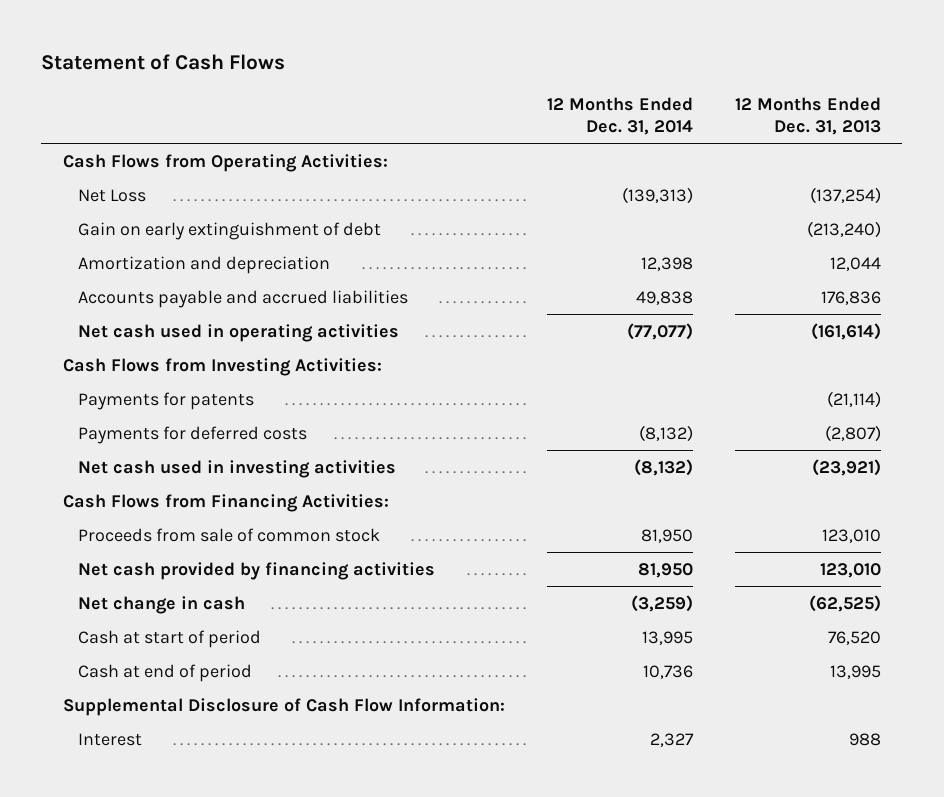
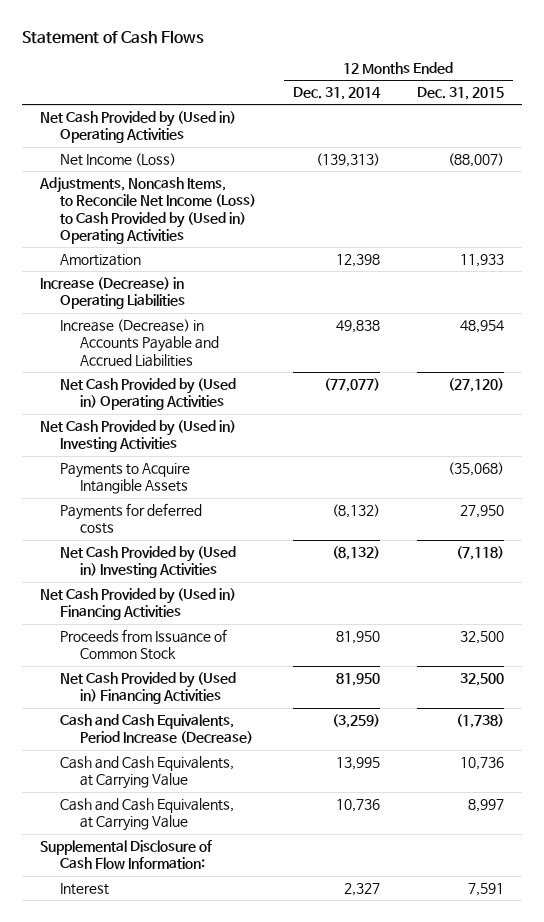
[735,97,882,135] 12 Months Ended Dec. 31, 2013 -> none
none -> [416,87,504,101] Dec. 31, 2015
[78,221,382,240] Gain on early extinguishment of debt -> none
[62,153,388,172] Cash Flows from Operating Activities: -> [40,110,237,144] Net Cash Provided by (Used in) Operating Activities
[78,188,147,202] Net Loss -> [60,152,177,166] Net Income (Loss)
none -> [39,176,257,245] Adjustments, Noncash Items, to Reconcile Net Income (Loss) to Cash Provided by (Used in) Operating Activities
[78,255,331,274] Amortization and depreciation -> [60,253,142,266] Amortization
none -> [40,276,186,310] Increase (Decrease) in Operating Liabilities
[78,289,409,308] Accounts payable and accrued liabilities -> [60,318,220,367] Increase (Decrease) in Accounts Payable and Accrued Liabilities
[78,323,400,342] Net cash used in operating activities -> [60,377,237,411] Net Cash Provided by (Used in) Operating Activities
[62,357,382,376] Cash Flows from Investing Activities: -> [40,419,237,453] Net Cash Provided by (Used in) Investing Activities
[78,391,255,410] Payments for patents -> [60,462,191,495] Payments to Acquire Intangible Assets
[78,459,397,478] Net cash used in investing activities -> [60,545,237,579] Net Cash Provided by (Used in) Investing Activities
[62,493,389,512] Cash Flows from Financing Activities: -> [40,587,237,621] Net Cash Provided by (Used in) Financing Activities
[78,527,381,542] Proceeds from sale of common stock -> [60,628,228,661] Proceeds from Issuance of Common Stock
[78,561,436,580] Net cash provided by financing activities -> [60,671,237,705] Net Cash Provided by (Used in) Financing Activities
[78,595,246,614] Net change in cash -> [60,713,254,745] Cash and Cash Equivalents, Period Increase (Decrease)
[78,629,262,648] Cash at start of period -> [60,755,235,790] Cash and Cash Equivalents, at Carrying Value
[78,663,253,682] Cash at end of period -> [60,797,235,832] Cash and Cash Equivalents, at Carrying Value

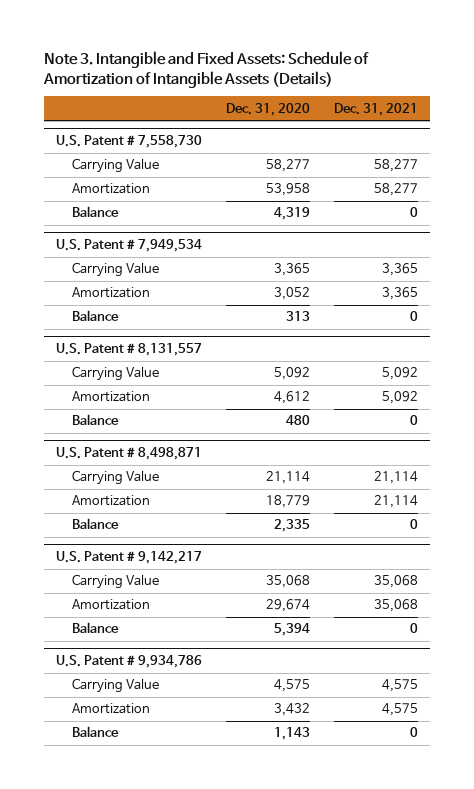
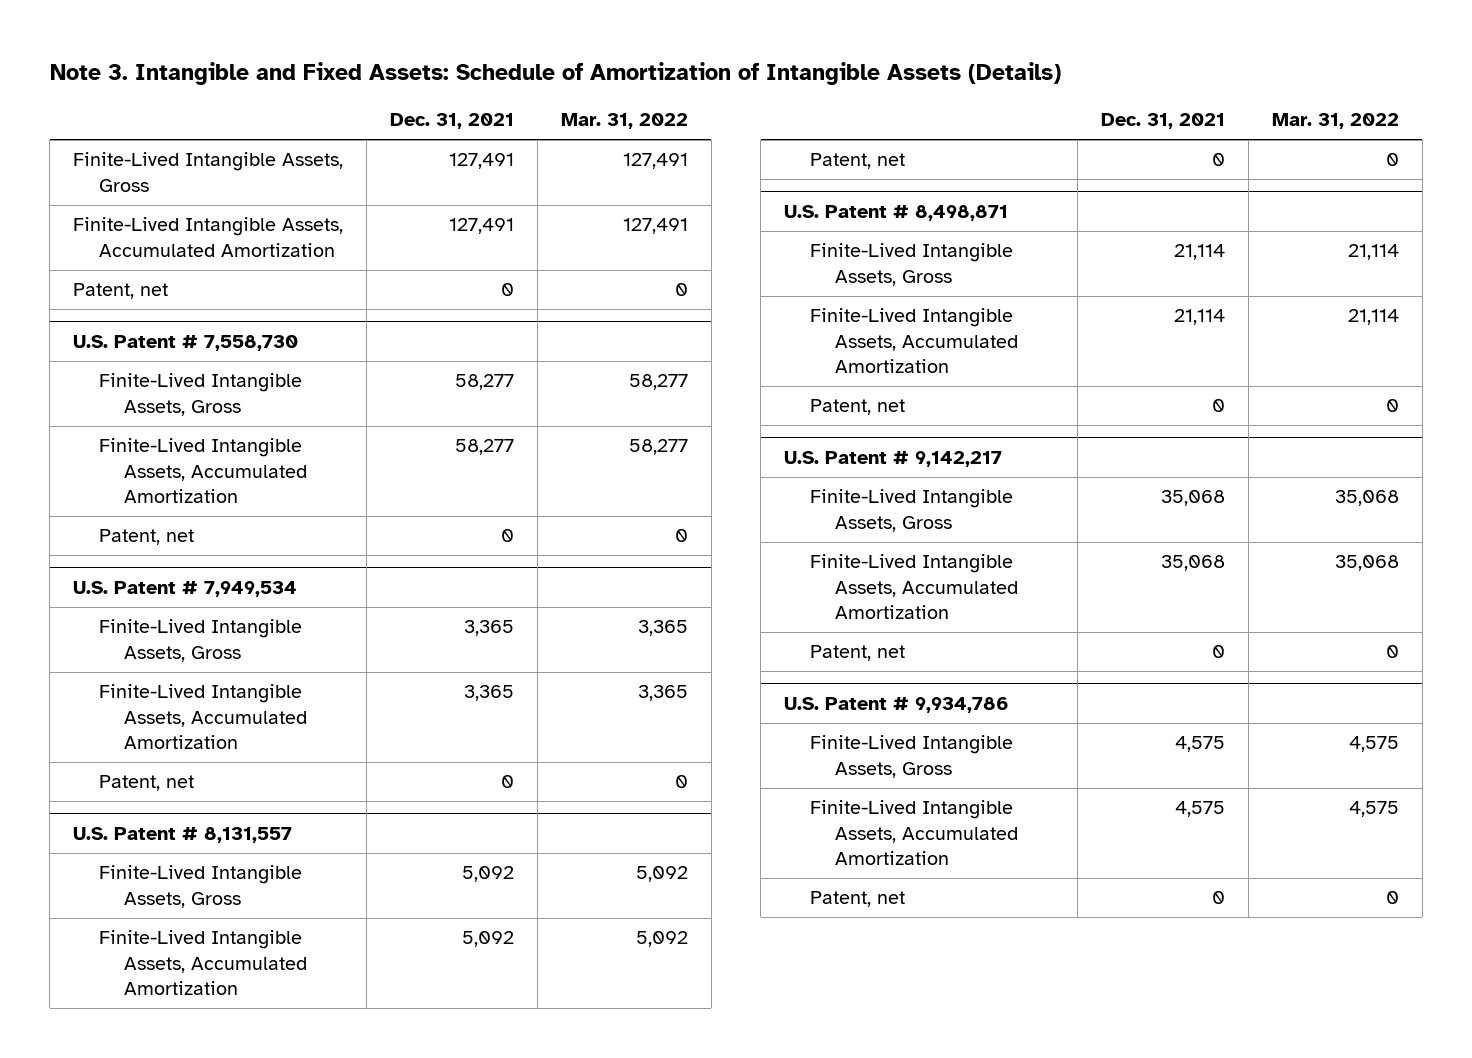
[225,102,310,116] Dec. 31, 2020 -> none
none -> [560,113,688,130] Mar. 31, 2022
none -> [72,152,343,192] Finite-Lived Intangible Assets, Gross
none -> [72,217,343,257] Finite-Lived Intangible Assets, Accumulated Amortization
none -> [72,283,168,300] Patent, net
[71,158,159,174] Carrying Value -> [98,373,302,416] Finite-Lived Intangible Assets, Gross
[71,183,150,195] Amortization -> [98,438,308,504] Finite-Lived Intangible Assets, Accumulated Amortization
[71,206,119,218] Balance -> [98,529,194,546] Patent, net
[71,262,159,278] Carrying Value -> [98,619,302,662] Finite-Lived Intangible Assets, Gross
[71,287,150,299] Amortization -> [98,684,308,750] Finite-Lived Intangible Assets, Accumulated Amortization
[71,310,119,322] Balance -> [98,775,194,792] Patent, net
[71,366,159,382] Carrying Value -> [98,865,302,908] Finite-Lived Intangible Assets, Gross
[71,391,150,403] Amortization -> [98,930,308,996] Finite-Lived Intangible Assets, Accumulated Amortization
[71,414,119,426] Balance -> [809,153,905,170] Patent, net
[71,470,159,486] Carrying Value -> [809,243,1013,286] Finite-Lived Intangible Assets, Gross
[71,495,150,507] Amortization -> [809,308,1019,374] Finite-Lived Intangible Assets, Accumulated Amortization
[71,518,119,530] Balance -> [809,399,905,416] Patent, net
[71,574,159,590] Carrying Value -> [809,489,1013,532] Finite-Lived Intangible Assets, Gross
[71,599,150,611] Amortization -> [809,554,1019,620] Finite-Lived Intangible Assets, Accumulated Amortization
[71,622,119,634] Balance -> [809,645,905,662] Patent, net
[71,678,159,694] Carrying Value -> [809,735,1013,778] Finite-Lived Intangible Assets, Gross
[71,703,150,715] Amortization -> [809,800,1019,866] Finite-Lived Intangible Assets, Accumulated Amortization
[71,726,119,738] Balance -> [809,891,905,908] Patent, net

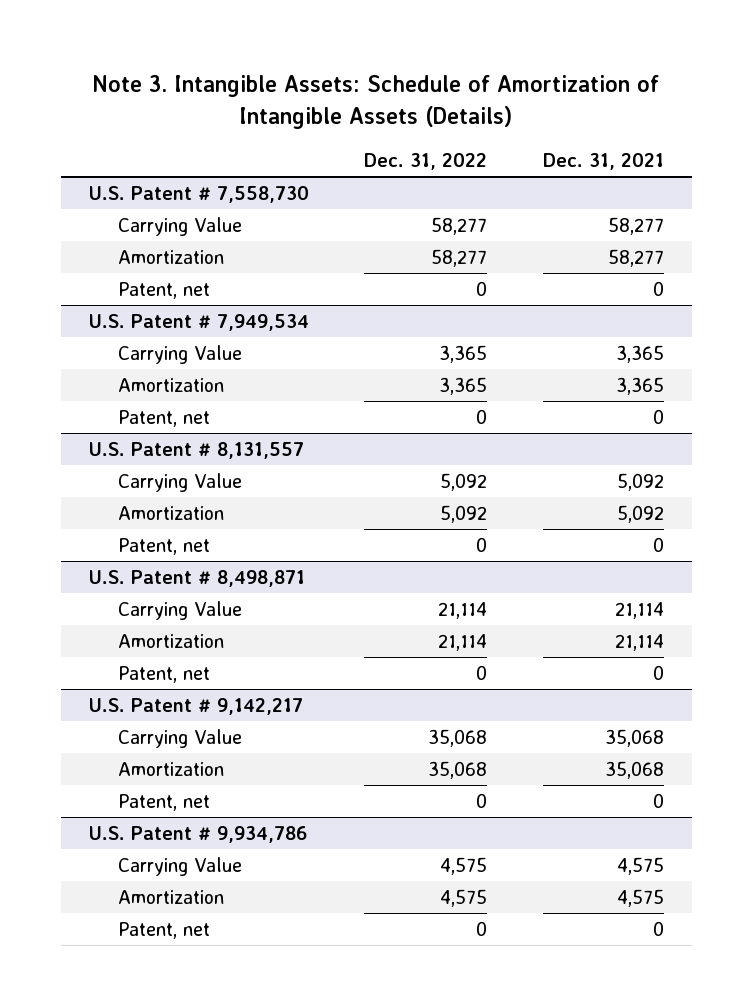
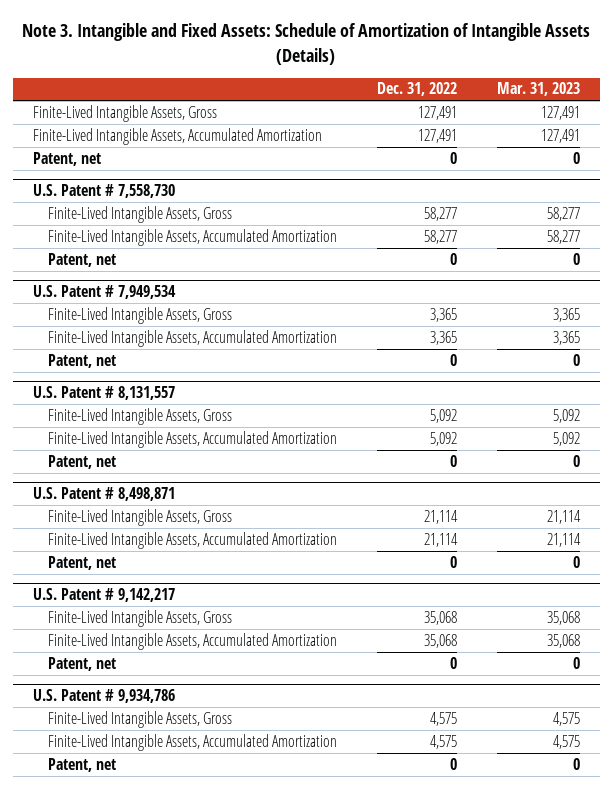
[92,75,660,129] Note 3. Intangible Assets: Schedule of Amortization of Intangible Assets (Details) -> [22,23,591,65] Note 3. Intangible and Fixed Assets: Schedule of Amortization of Intangible Assets (Details)
[542,152,664,170] Dec. 31, 2021 -> none
none -> [496,82,580,97] Mar. 31, 2023
none -> [32,104,217,122] Finite-Lived Intangible Assets, Gross
none -> [32,127,322,145] Finite-Lived Intangible Assets, Accumulated Amortization
none -> [32,151,101,166] Patent, net
[118,216,243,236] Carrying Value -> [48,205,233,223] Finite-Lived Intangible Assets, Gross
[118,249,225,264] Amortization -> [48,228,338,246] Finite-Lived Intangible Assets, Accumulated Amortization
[118,344,243,364] Carrying Value -> [48,306,233,324] Finite-Lived Intangible Assets, Gross
[118,377,225,392] Amortization -> [48,329,338,347] Finite-Lived Intangible Assets, Accumulated Amortization
[118,472,243,492] Carrying Value -> [48,407,233,425] Finite-Lived Intangible Assets, Gross
[118,505,225,520] Amortization -> [48,430,338,448] Finite-Lived Intangible Assets, Accumulated Amortization
[118,600,243,620] Carrying Value -> [48,508,233,526] Finite-Lived Intangible Assets, Gross
[118,633,225,648] Amortization -> [48,531,338,549] Finite-Lived Intangible Assets, Accumulated Amortization
[118,728,243,748] Carrying Value -> [48,609,233,627] Finite-Lived Intangible Assets, Gross
[118,761,225,776] Amortization -> [48,632,338,650] Finite-Lived Intangible Assets, Accumulated Amortization
[118,856,243,876] Carrying Value -> [48,710,233,728] Finite-Lived Intangible Assets, Gross
[118,889,225,904] Amortization -> [48,733,338,751] Finite-Lived Intangible Assets, Accumulated Amortization

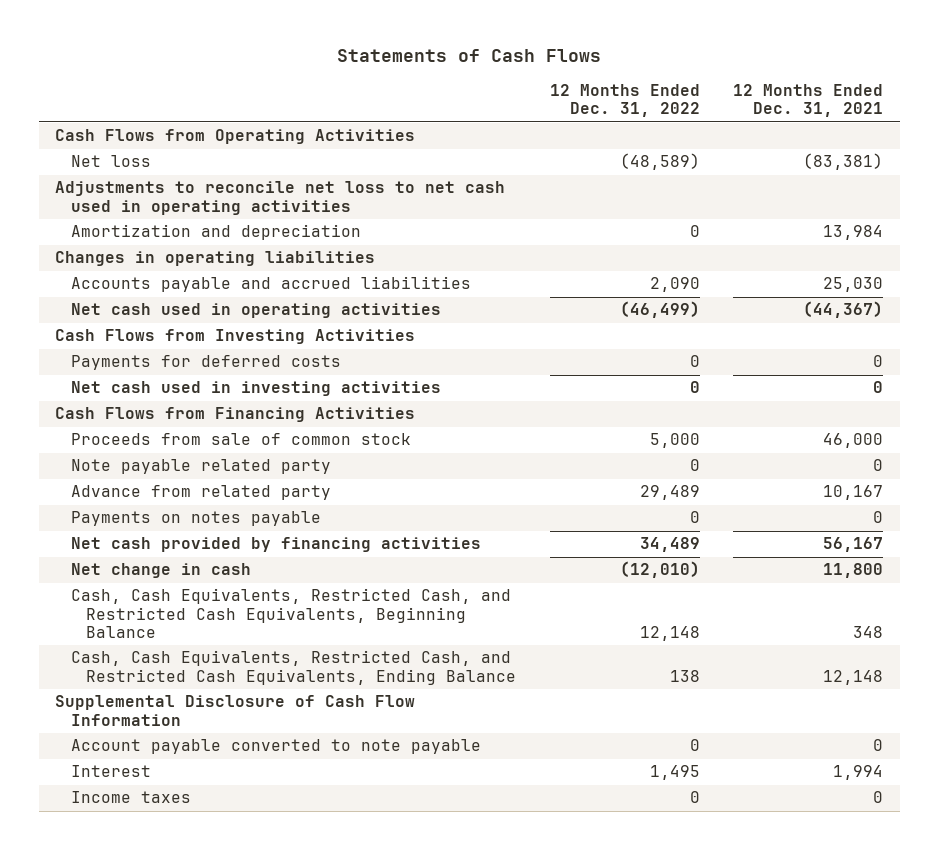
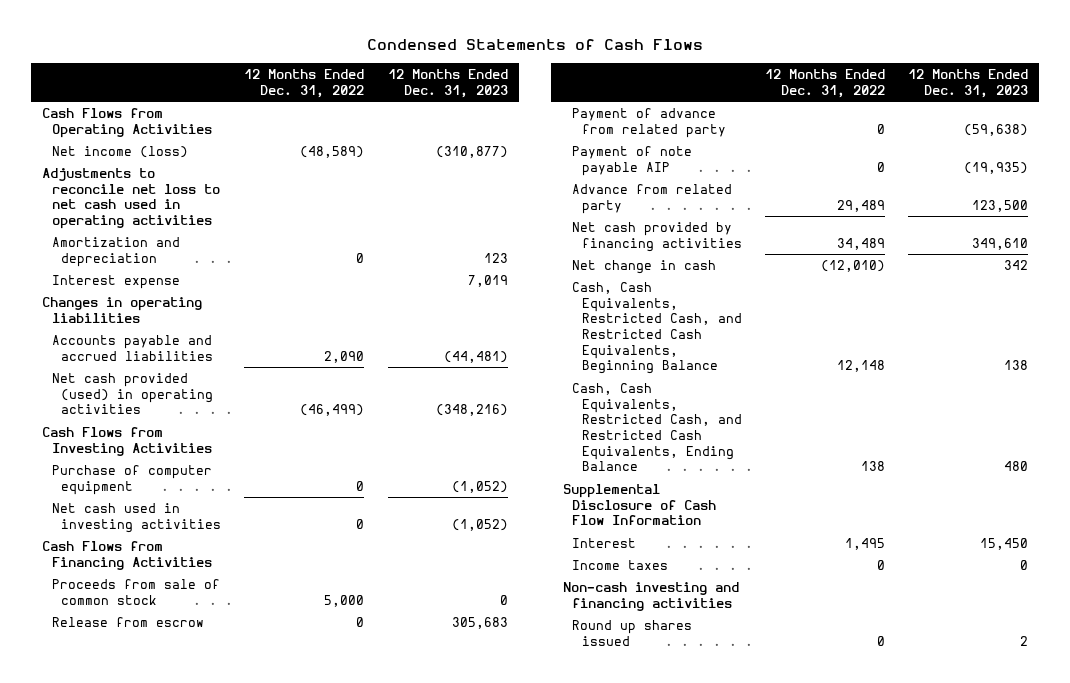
[337,49,602,63] Statements of Cash Flows -> [367,39,704,51] Condensed Statements of Cash Flows
[733,84,884,118] 12 Months Ended Dec. 31, 2021 -> none
none -> [387,69,508,98] 12 Months Ended Dec. 31, 2023
[70,155,151,168] Net loss -> [51,145,188,158] Net income (loss)
none -> [51,274,180,289] Interest expense
[70,303,441,319] Net cash used in operating activities -> [51,372,214,415] Net cash provided (used) in operating activities
[70,355,341,371] Payments for deferred costs -> none
none -> [51,464,212,495] Purchase of computer equipment
[70,459,331,475] Note payable related party -> none
none -> [51,616,204,627] Release from escrow
none -> [572,107,726,138] Payment of advance from related party
none -> [572,145,693,176] Payment of note payable AIP
[70,511,321,527] Payments on notes payable -> none
[70,739,481,755] Account payable converted to note payable -> none
none -> [562,581,739,611] Non-cash investing and financing activities
none -> [572,619,693,646] Round up shares issued

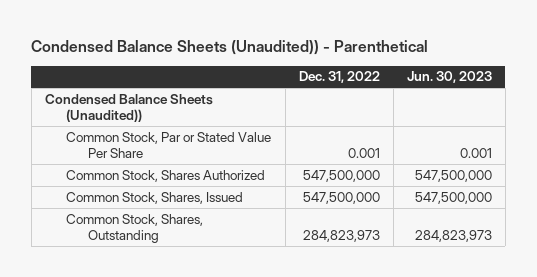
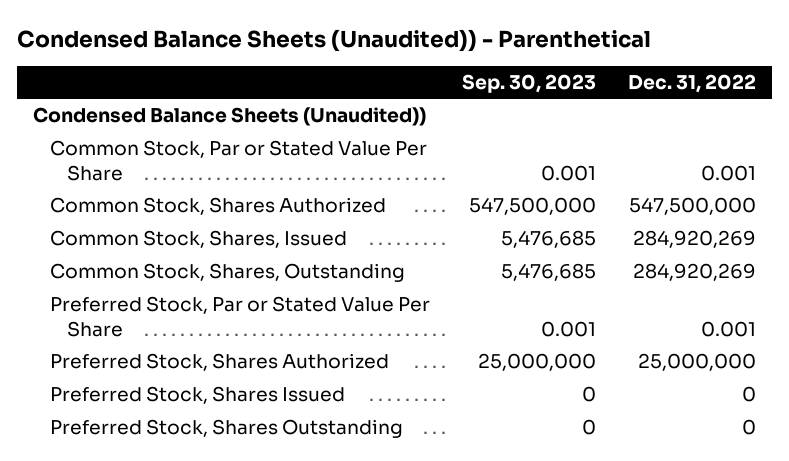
[406,71,492,84] Jun. 30, 2023 -> none
none -> [462,73,597,93] Sep. 30, 2023
[302,191,380,204] 547,500,000 -> [632,230,756,249] 284,920,269
[302,230,380,243] 284,823,973 -> [632,263,756,282] 284,920,269
none -> [50,296,431,337] Preferred Stock, Par or Stated Value Per Share
none -> [50,353,390,372] Preferred Stock, Shares Authorized
none -> [50,386,346,405] Preferred Stock, Shares Issued
none -> [50,419,404,439] Preferred Stock, Shares Outstanding

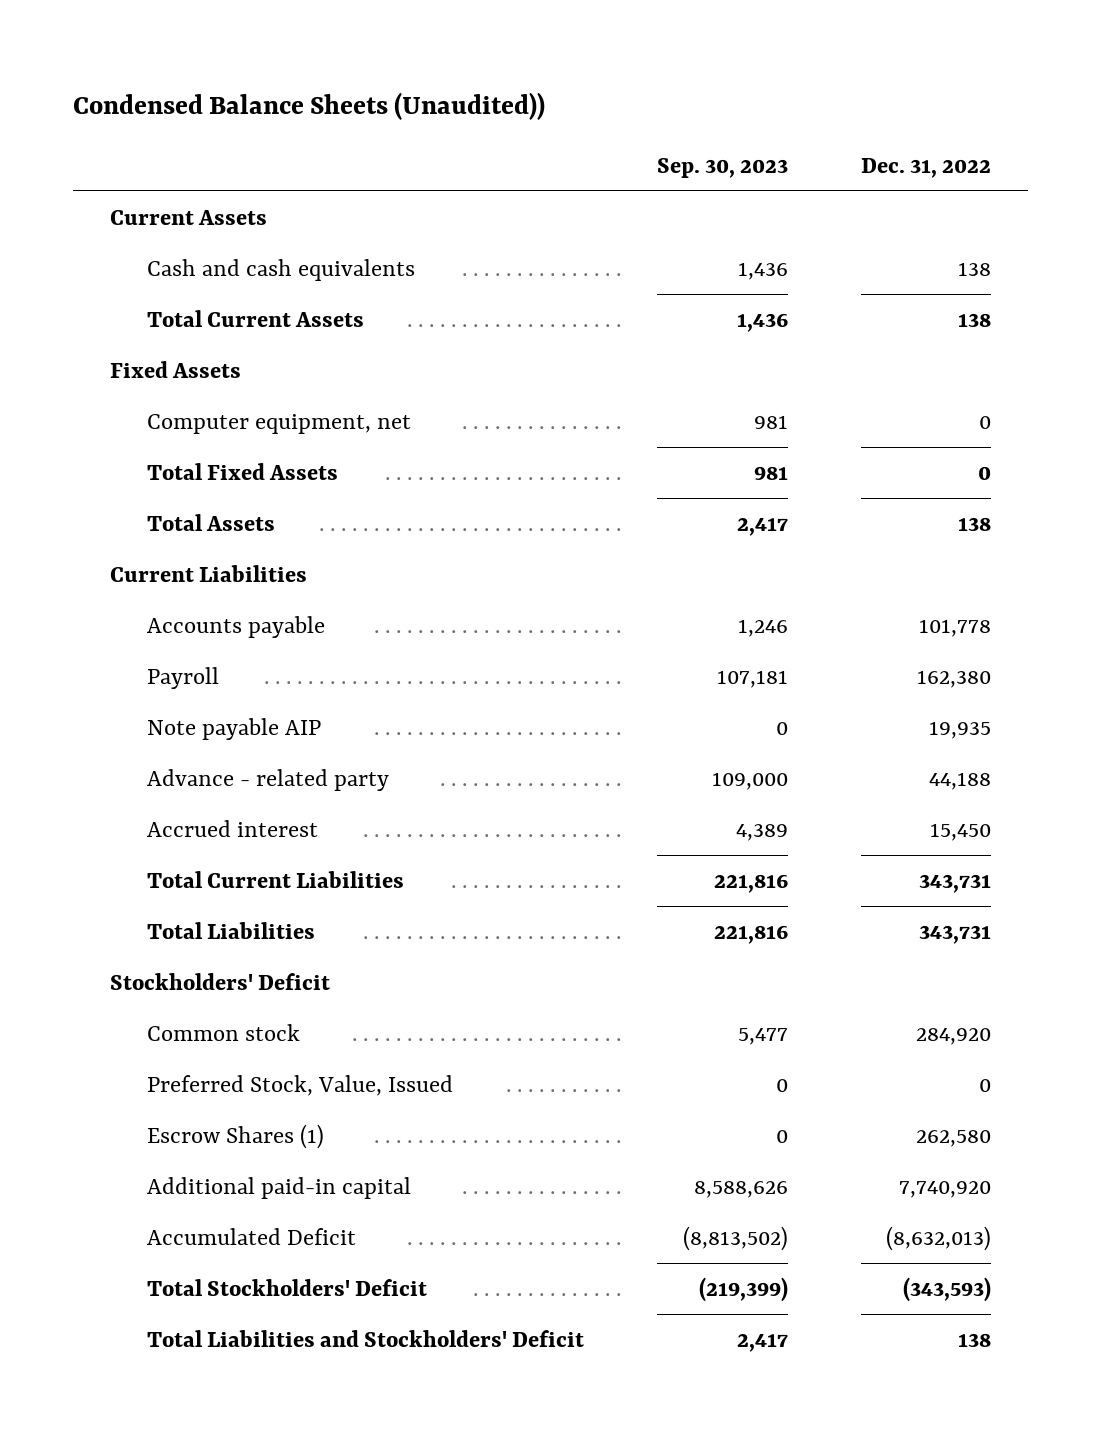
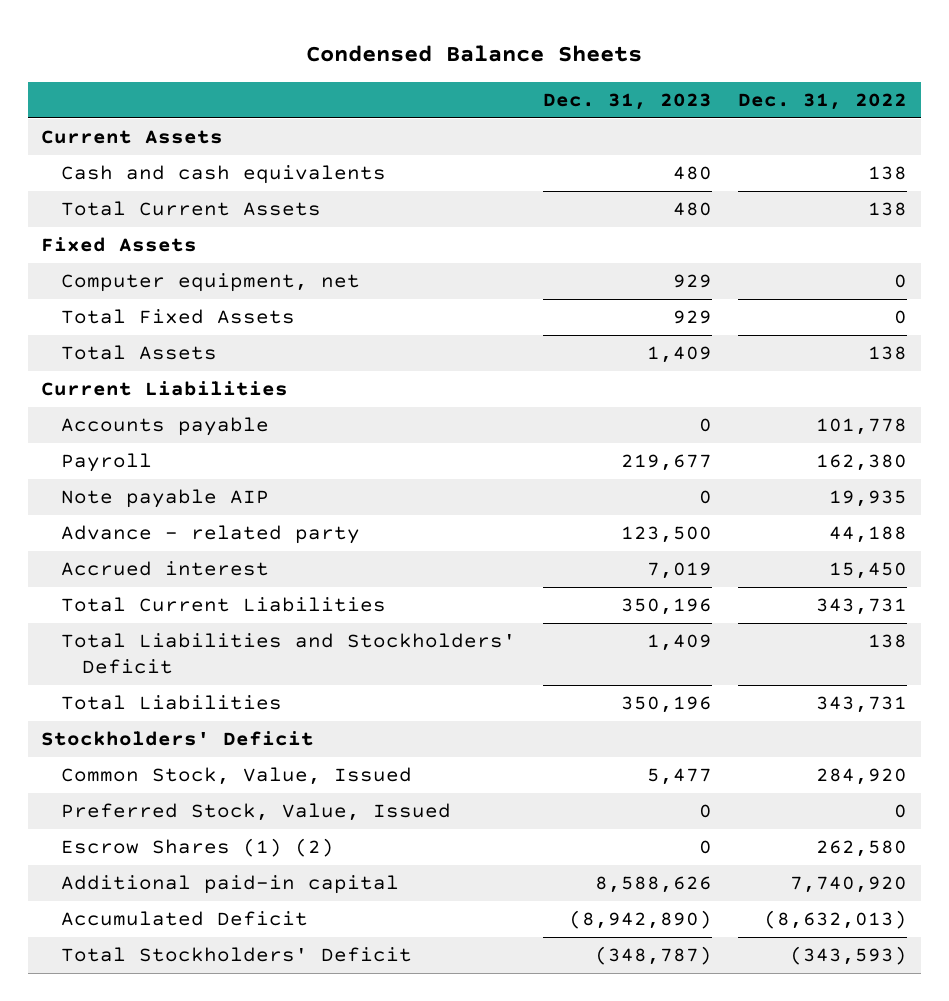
[73,91,546,120] Condensed Balance Sheets (Unaudited)) -> [306,44,643,62] Condensed Balance Sheets
[657,157,789,178] Sep. 30, 2023 -> none
none -> [542,92,712,110] Dec. 31, 2023
[146,1329,584,1347] Total Liabilities and Stockholders' Deficit -> [61,633,517,674] Total Liabilities and Stockholders' Deficit
[146,1023,300,1041] Common stock -> [61,767,413,786] Common Stock, Value, Issued
[146,1123,324,1149] Escrow Shares (1) -> [61,838,335,858] Escrow Shares (1) (2)

